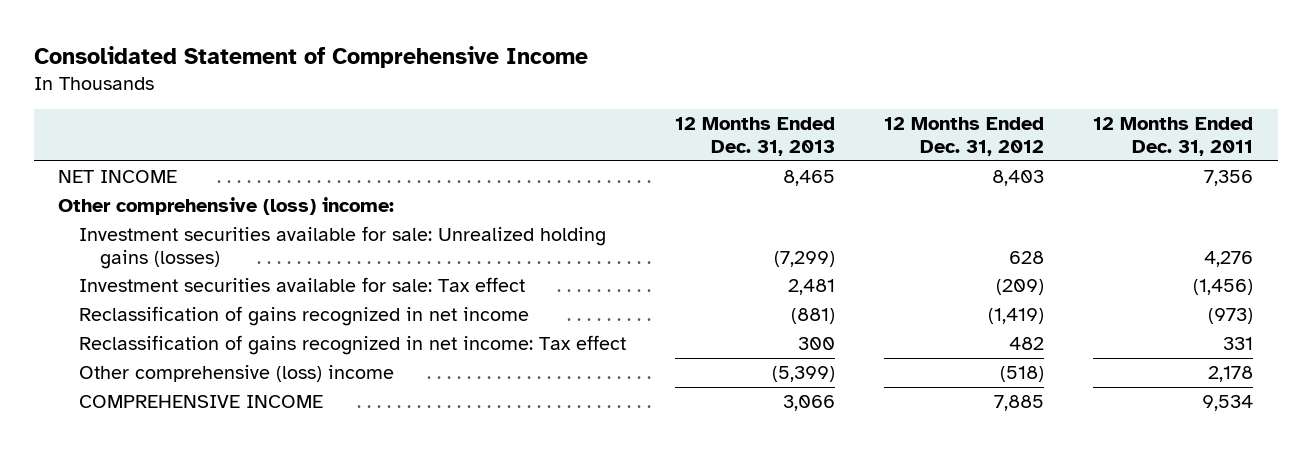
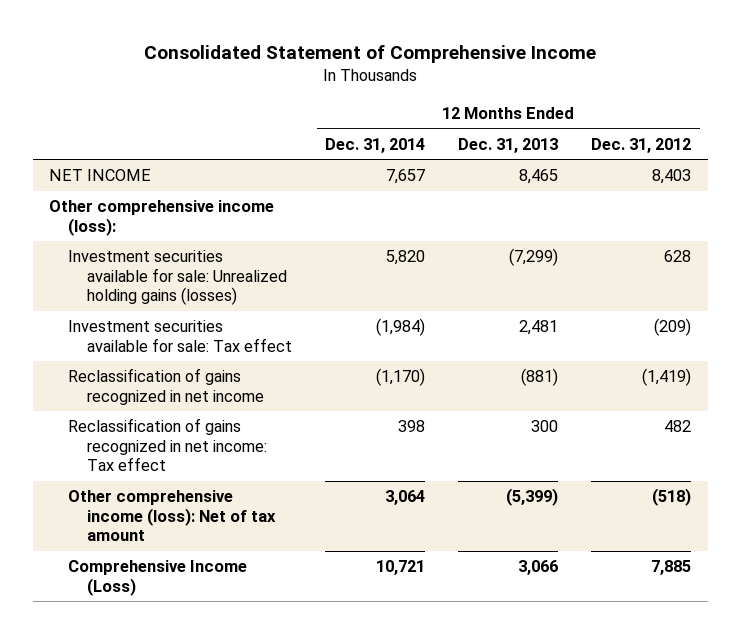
[1093,117,1254,156] 12 Months Ended Dec. 31, 2011 -> none
none -> [324,137,425,153] Dec. 31, 2014
[58,196,395,215] Other comprehensive (loss) income: -> [49,200,275,236] Other comprehensive income (loss):
[79,364,395,382] Other comprehensive (loss) income -> [68,490,276,542] Other comprehensive income (loss): Net of tax amount
[79,394,324,408] COMPREHENSIVE INCOME -> [68,560,248,596] Comprehensive Income (Loss)

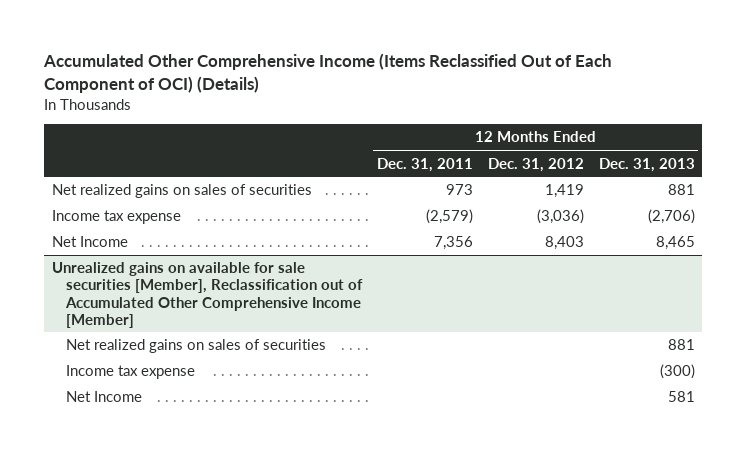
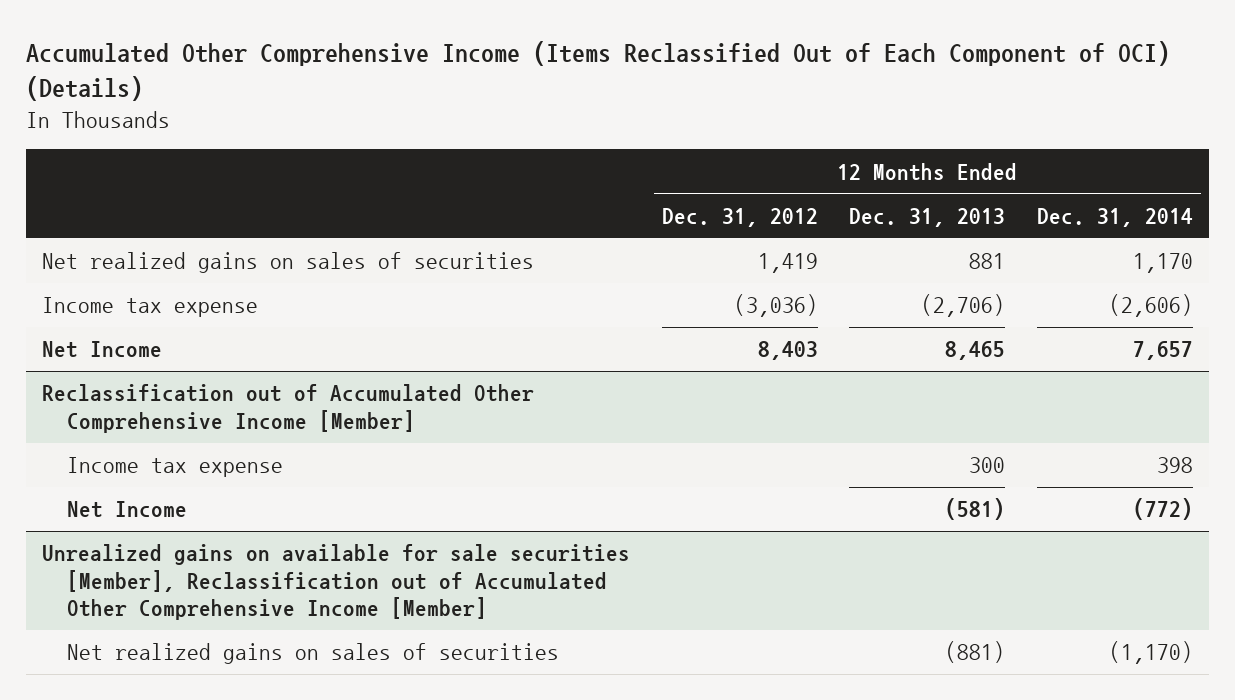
[376,157,473,172] Dec. 31, 2011 -> none
none -> [1037,207,1194,227] Dec. 31, 2014
none -> [41,384,534,433] Reclassification out of Accumulated Other Comprehensive Income [Member]
none -> [67,457,284,478] Income tax expense
none -> [67,501,188,519] Net Income
[65,365,195,380] Income tax expense -> none
[65,391,142,403] Net Income -> none
[667,339,695,351] 881 -> [945,641,1006,664] (881)

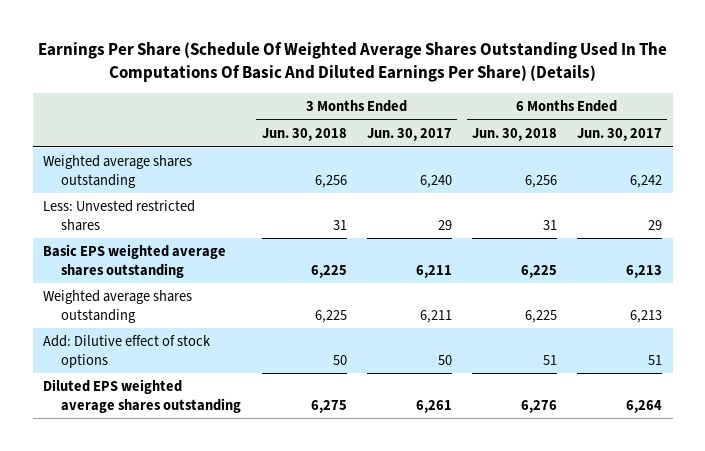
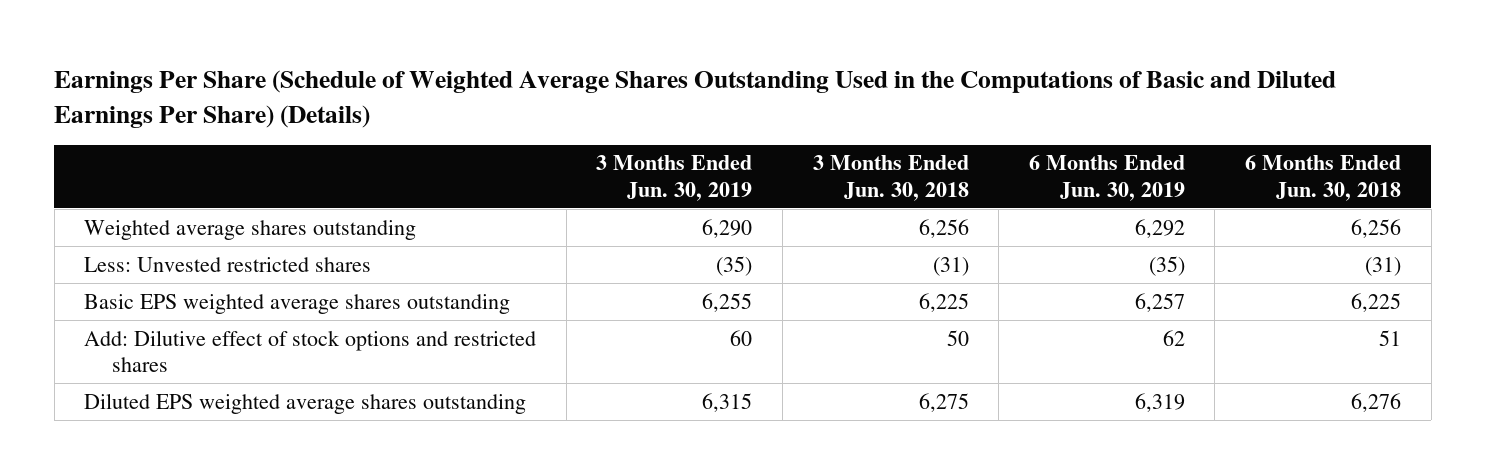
[37,42,667,83] Earnings Per Share (Schedule Of Weighted Average Shares Outstanding Used In The Computations Of Basic And Diluted Earnings Per Share) (Details) -> [54,70,1337,128] Earnings Per Share (Schedule of Weighted Average Shares Outstanding Used in the Computations of Basic and Diluted Earnings Per Share) (Details)
[366,128,452,142] Jun. 30, 2017 -> none
[577,128,663,142] Jun. 30, 2017 -> none
none -> [596,155,753,201] 3 Months Ended Jun. 30, 2019
none -> [1028,155,1185,201] 6 Months Ended Jun. 30, 2019
[332,219,347,230] 31 -> [932,256,969,276] (31)
[543,219,558,230] 31 -> [1364,256,1401,276] (31)
[42,290,192,323] Weighted average shares outstanding -> none
[42,335,211,368] Add: Dilutive effect of stock options -> [84,329,537,372] Add: Dilutive effect of stock options and restricted shares

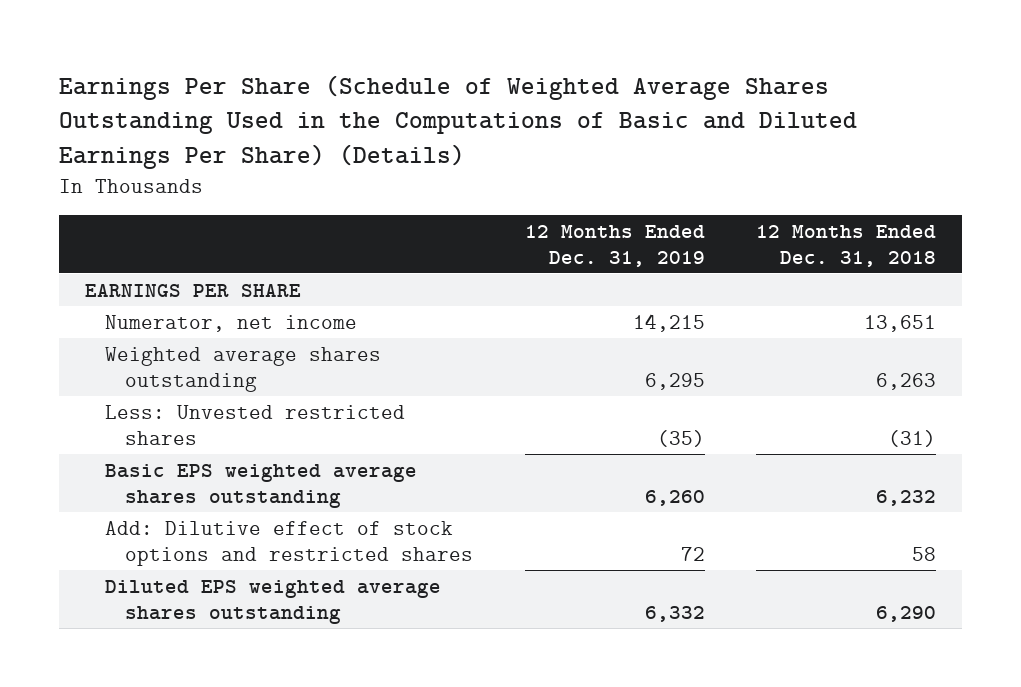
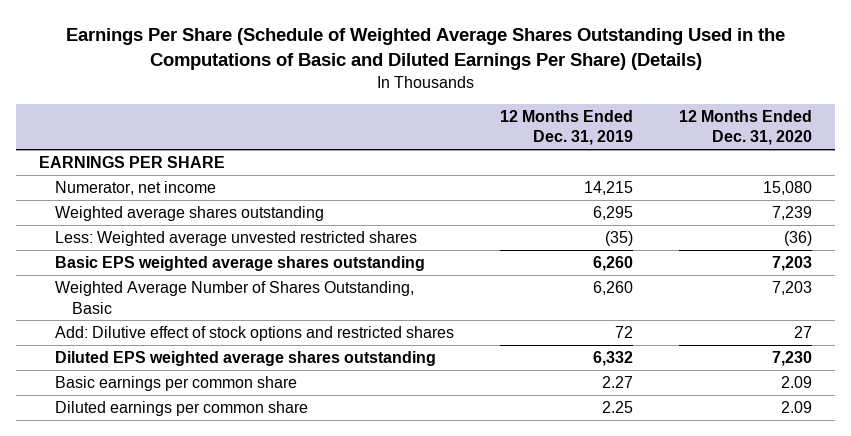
[756,224,937,267] 12 Months Ended Dec. 31, 2018 -> none
none -> [679,109,813,146] 12 Months Ended Dec. 31, 2020
[105,404,406,445] Less: Unvested restricted shares -> [55,231,418,247] Less: Weighted average unvested restricted shares
none -> [55,281,415,314] Weighted Average Number of Shares Outstanding, Basic
none -> [55,376,298,392] Basic earnings per common share
none -> [55,401,309,417] Diluted earnings per common share

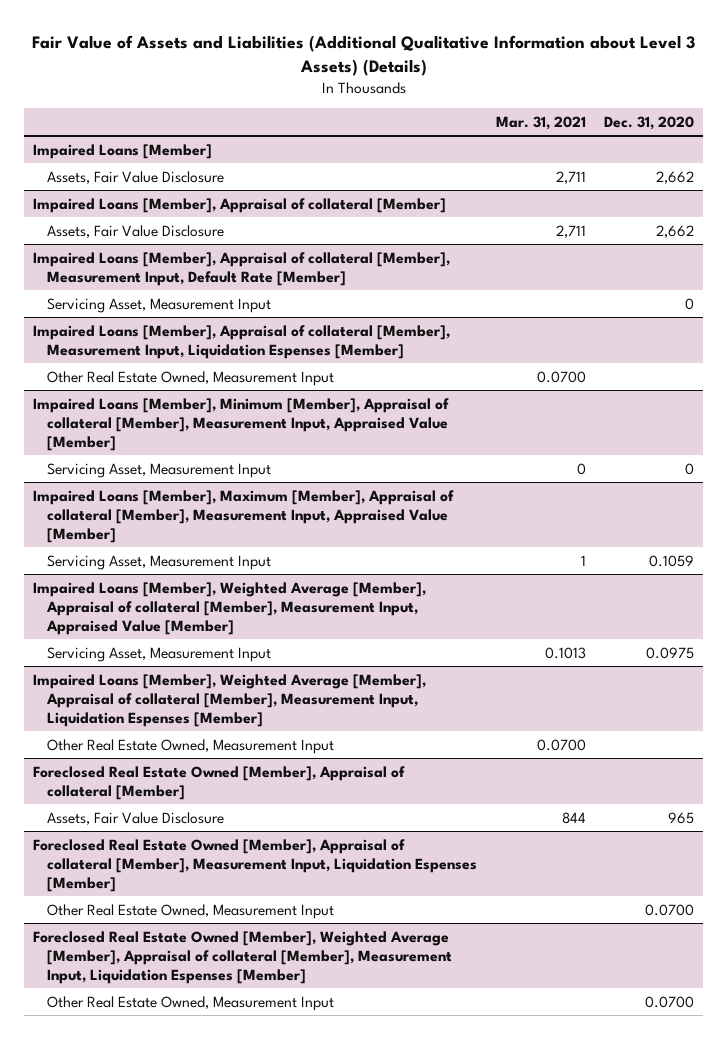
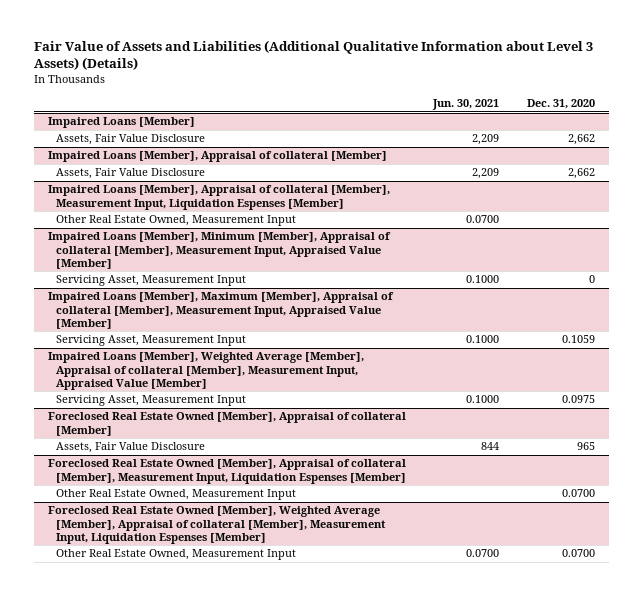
[495,115,586,130] Mar. 31, 2021 -> none
none -> [432,99,500,111] Jun. 30, 2021
[33,251,451,286] Impaired Loans [Member], Appraisal of collateral [Member], Measurement Input, Default Rate [Member] -> none
[47,297,272,313] Servicing Asset, Measurement Input -> none
[33,673,427,727] Impaired Loans [Member], Weighted Average [Member], Appraisal of collateral [Member], Measurement Input, Liquidation Espenses [Member] -> none
[47,738,335,754] Other Real Estate Owned, Measurement Input -> none

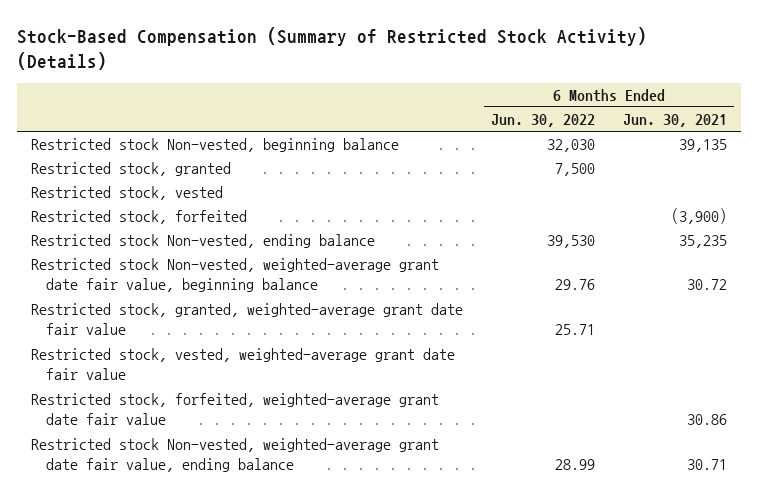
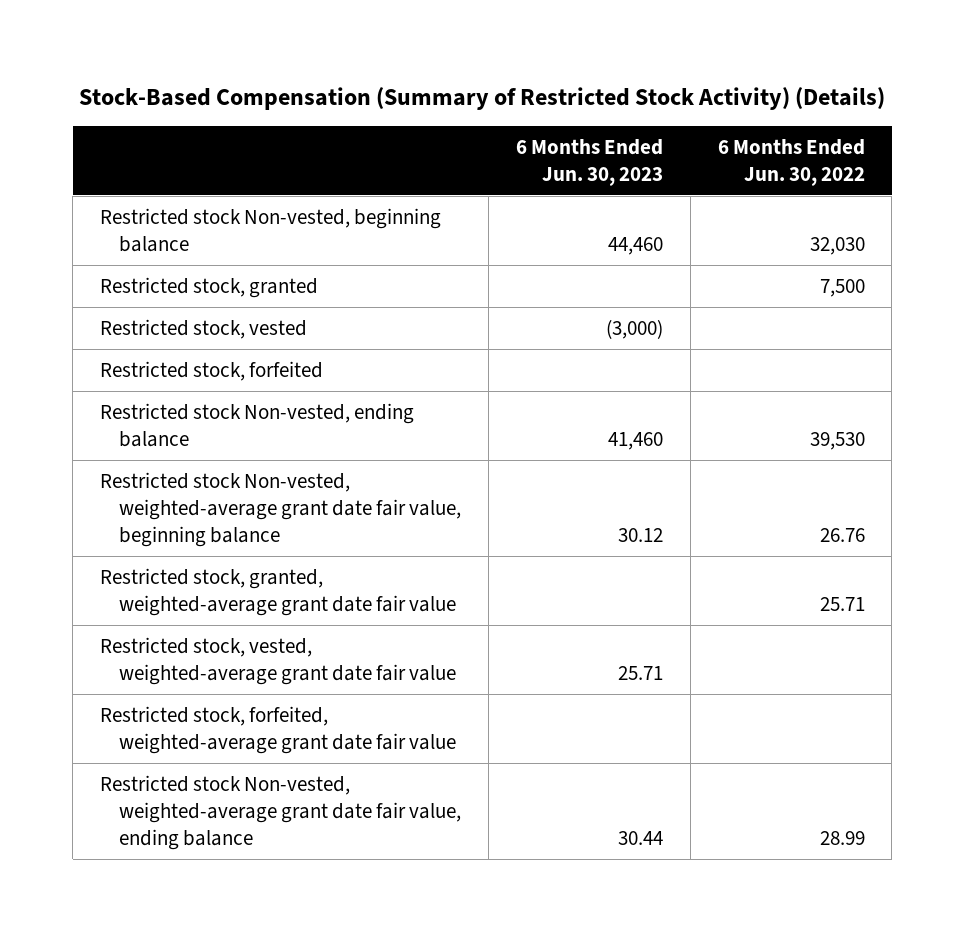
[622,114,727,128] Jun. 30, 2021 -> none
none -> [515,138,663,186] 6 Months Ended Jun. 30, 2023
[554,279,595,291] 29.76 -> [819,527,865,542] 26.76

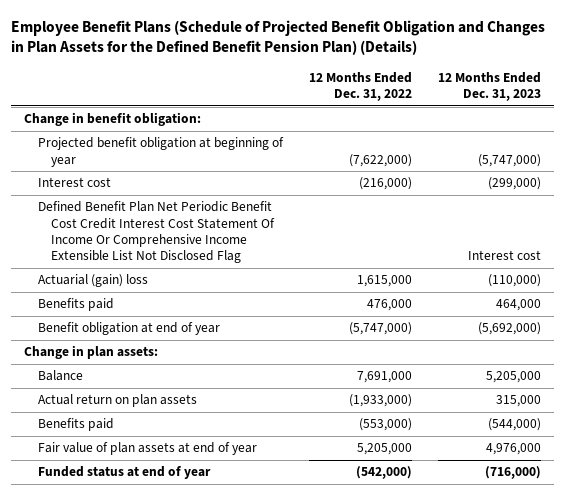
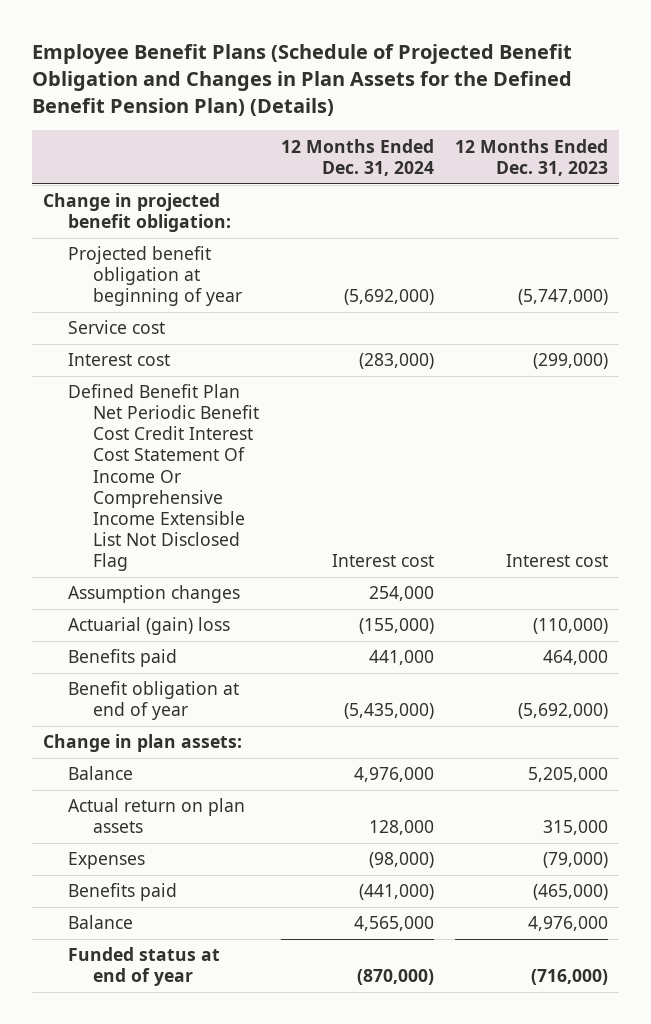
[308,71,412,102] 12 Months Ended Dec. 31, 2022 -> none
none -> [280,138,434,176] 12 Months Ended Dec. 31, 2024
[23,112,201,127] Change in benefit obligation: -> [42,193,231,233] Change in projected benefit obligation:
none -> [67,320,165,335] Service cost
none -> [67,585,240,604] Assumption changes
none -> [67,852,145,870] Expenses
[488,418,542,432] (544,000) -> [533,884,609,901] (465,000)
[37,442,257,456] Fair value of plan assets at end of year -> [67,915,133,930] Balance

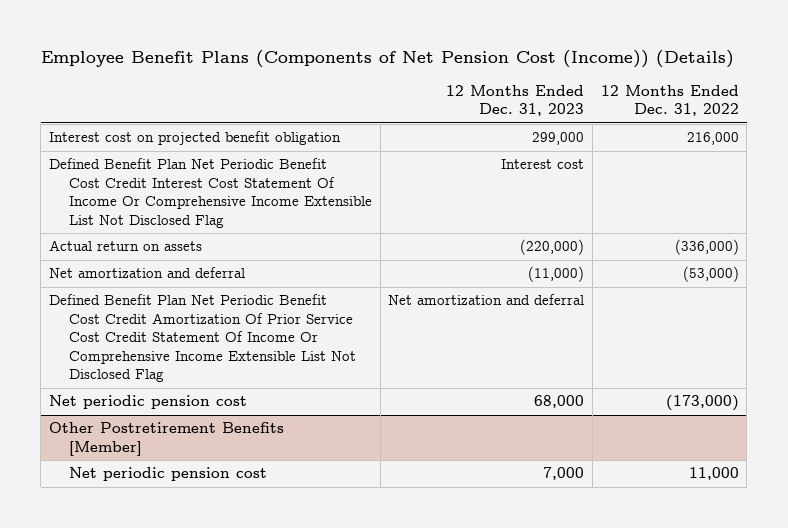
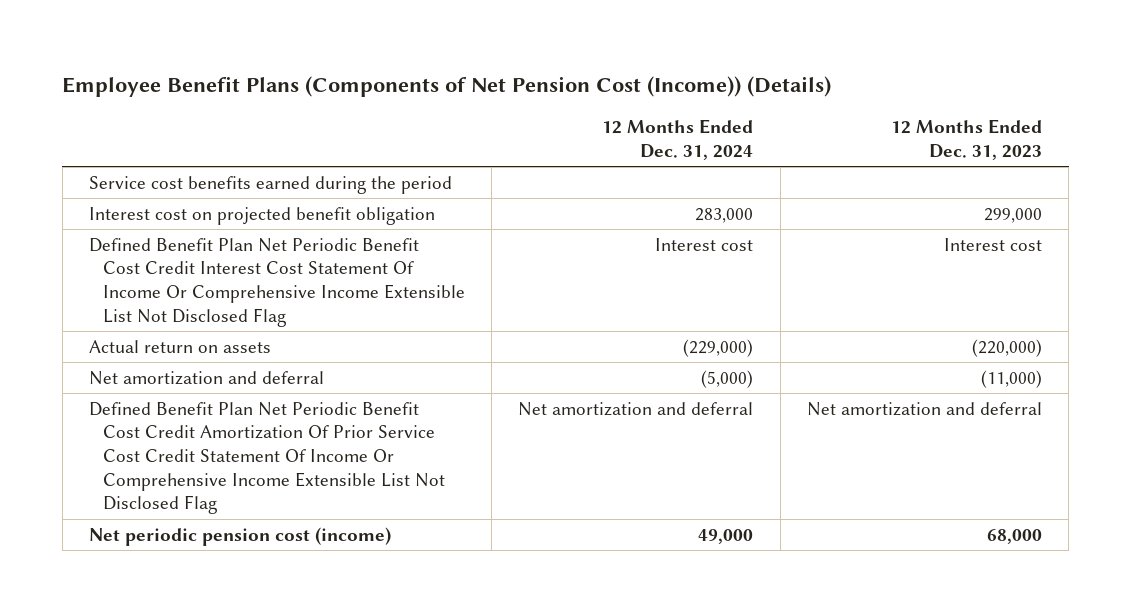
[600,84,739,117] 12 Months Ended Dec. 31, 2022 -> none
none -> [602,119,754,160] 12 Months Ended Dec. 31, 2024
none -> [89,175,453,194] Service cost benefits earned during the period
[48,422,284,456] Other Postretirement Benefits [Member] -> none
[69,467,268,482] Net periodic pension cost -> none
[48,395,247,410] Net periodic pension cost -> [89,526,392,546] Net periodic pension cost (income)

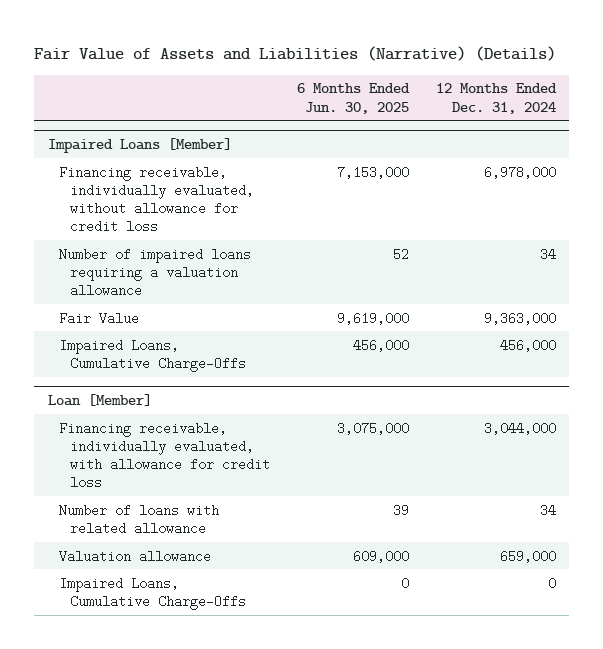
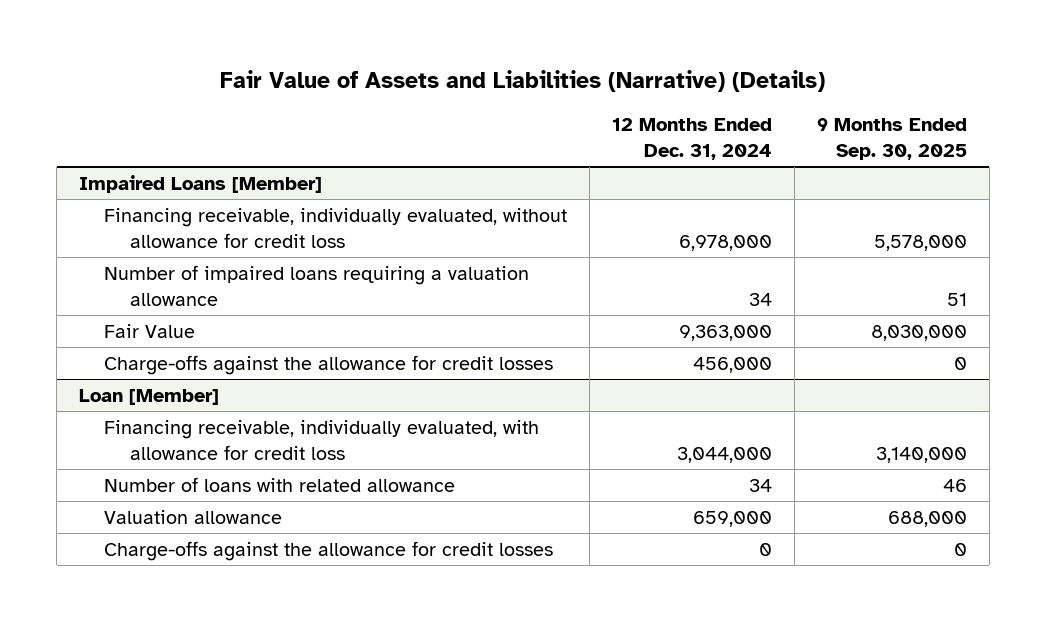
[296,83,410,114] 6 Months Ended Jun. 30, 2025 -> none
none -> [816,118,967,161] 9 Months Ended Sep. 30, 2025
[58,338,247,372] Impaired Loans, Cumulative Charge-Offs -> [104,354,554,375] Charge-offs against the allowance for credit losses
[58,576,247,610] Impaired Loans, Cumulative Charge-Offs -> none
none -> [104,540,554,561] Charge-offs against the allowance for credit losses

